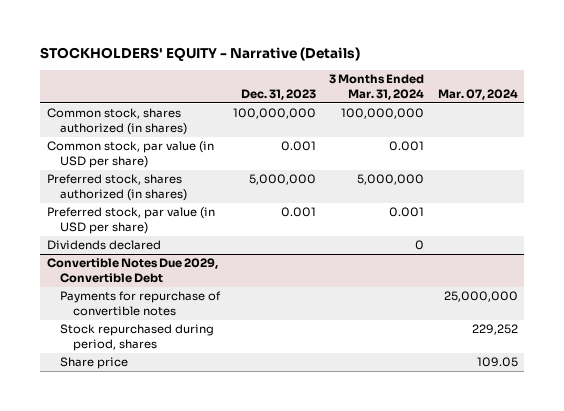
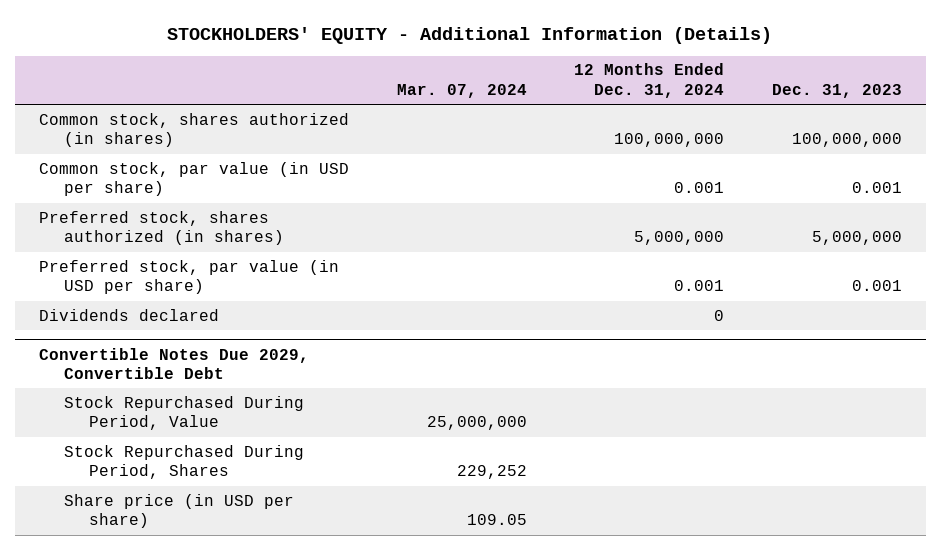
[40,47,361,62] STOCKHOLDERS' EQUITY - Narrative (Details) -> [167,26,773,44] STOCKHOLDERS' EQUITY - Additional Information (Details)
[329,74,425,101] 3 Months Ended Mar. 31, 2024 -> none
none -> [574,63,725,99] 12 Months Ended Dec. 31, 2024
[59,291,221,317] Payments for repurchase of convertible notes -> [63,395,304,431] Stock Repurchased During Period, Value
[59,324,214,352] Stock repurchased during period, shares -> [63,444,304,480] Stock Repurchased During Period, Shares
[59,357,128,370] Share price -> [63,493,294,529] Share price (in USD per share)

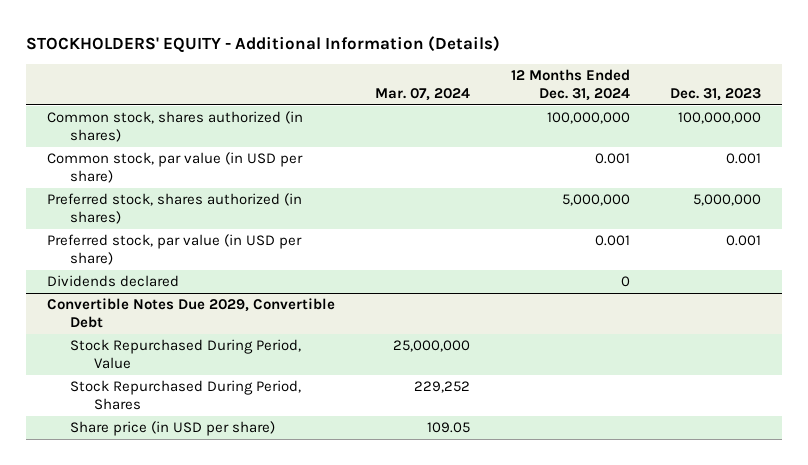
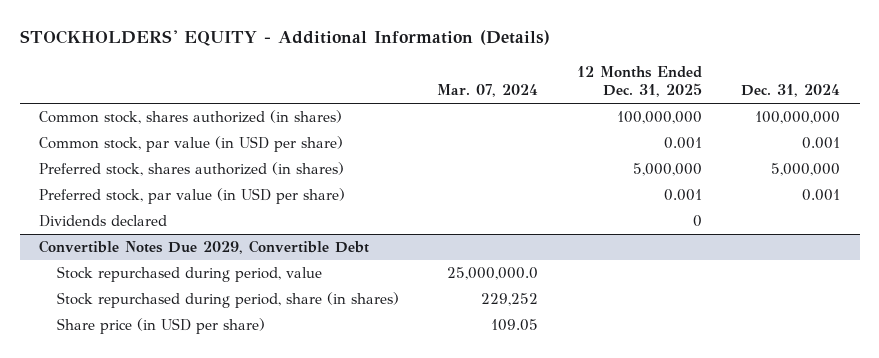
[510,69,630,102] 12 Months Ended Dec. 31, 2024 -> none
[670,88,762,102] Dec. 31, 2023 -> none
none -> [577,65,703,98] 12 Months Ended Dec. 31, 2025
none -> [741,84,841,98] Dec. 31, 2024
[70,339,302,369] Stock Repurchased During Period, Value -> [56,266,322,283] Stock repurchased during period, value
[393,340,471,353] 25,000,000 -> [447,267,539,281] 25,000,000.0
[70,380,302,410] Stock Repurchased During Period, Shares -> [56,292,399,309] Stock repurchased during period, share (in shares)

